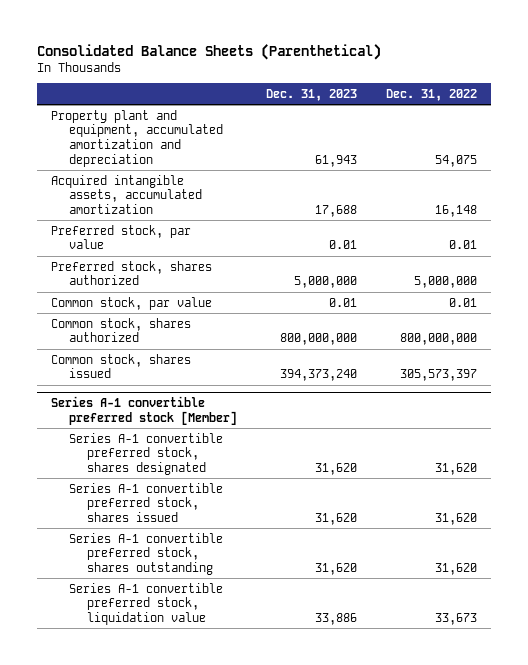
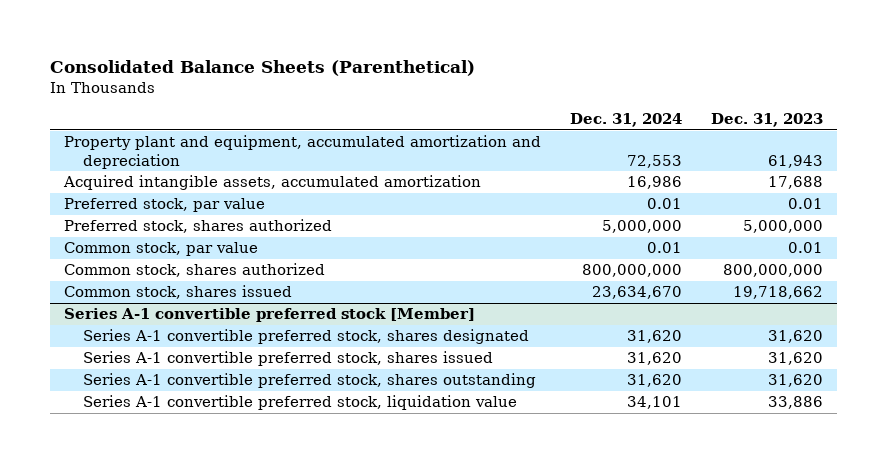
[385,89,477,102] Dec. 31, 2022 -> none
none -> [569,113,682,128] Dec. 31, 2024
[279,369,357,382] 394,373,240 -> [732,286,823,300] 19,718,662

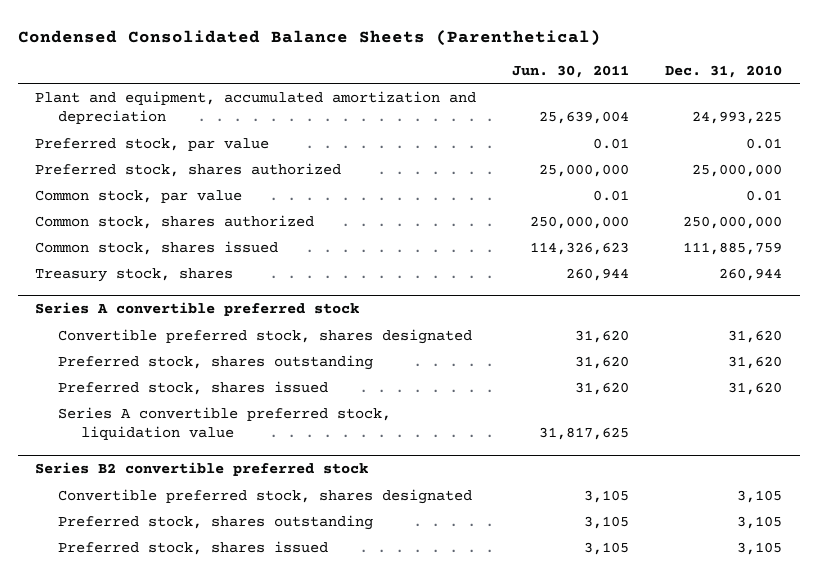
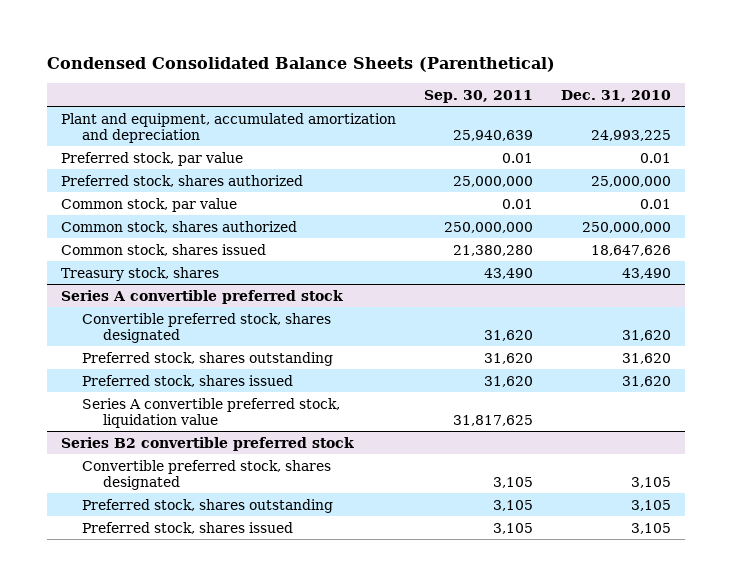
[512,64,630,78] Jun. 30, 2011 -> none
none -> [424,90,534,104] Sep. 30, 2011
[682,241,782,255] 111,885,759 -> [591,244,672,256] 18,647,626
[718,267,782,281] 260,944 -> [622,267,672,279] 43,490

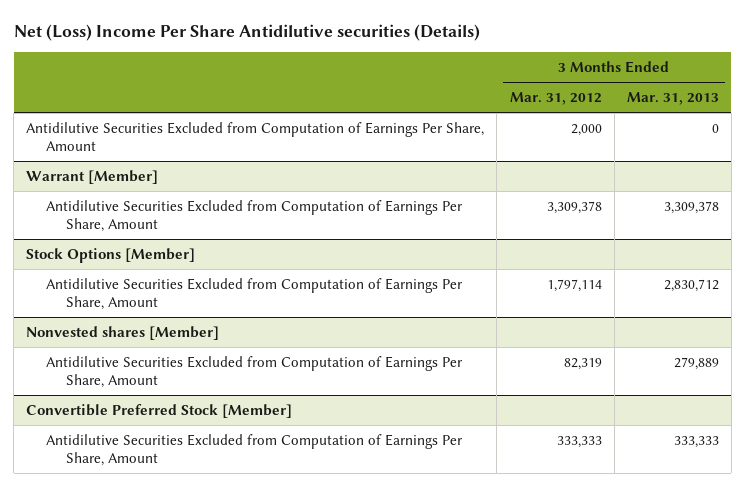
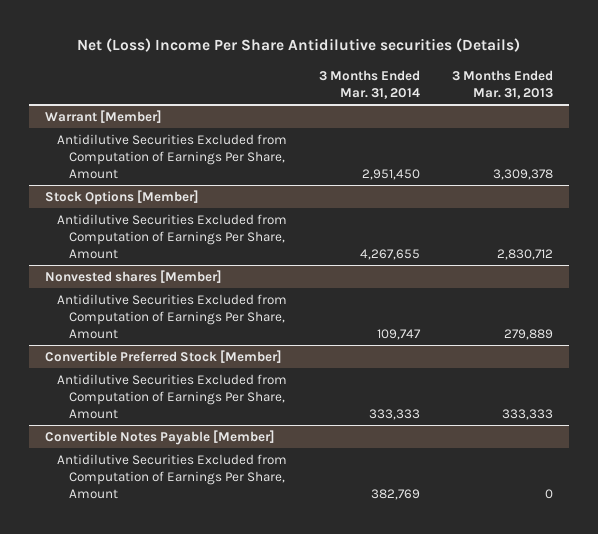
[509,92,602,106] Mar. 31, 2012 -> none
none -> [319,69,421,99] 3 Months Ended Mar. 31, 2014
[26,121,485,152] Antidilutive Securities Excluded from Computation of Earnings Per Share, Amount -> none
none -> [45,429,276,445] Convertible Notes Payable [Member]
none -> [57,453,288,500] Antidilutive Securities Excluded from Computation of Earnings Per Share, Amount

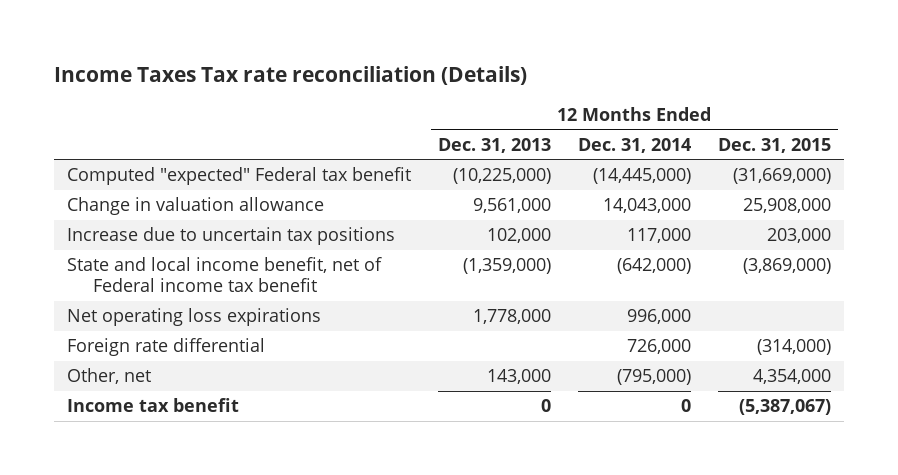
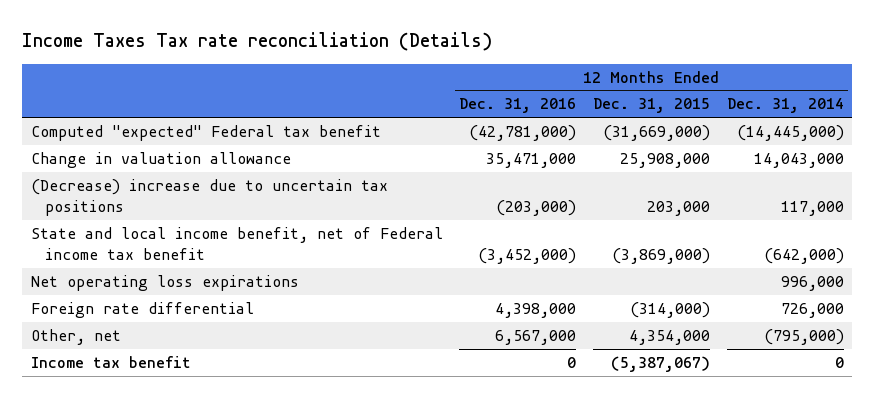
[438,137,552,153] Dec. 31, 2013 -> none
none -> [459,98,577,114] Dec. 31, 2016
[67,227,396,246] Increase due to uncertain tax positions -> [30,179,388,216] (Decrease) increase due to uncertain tax positions

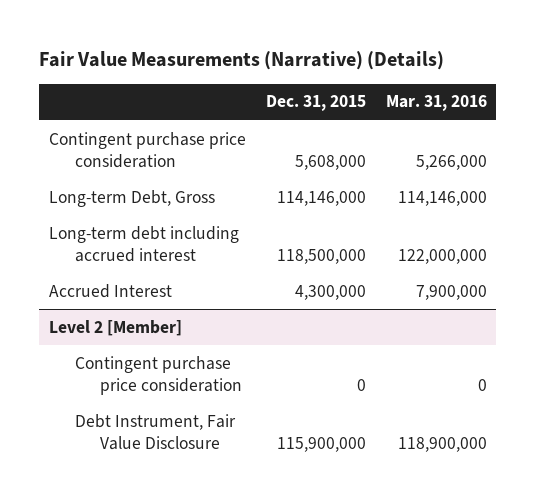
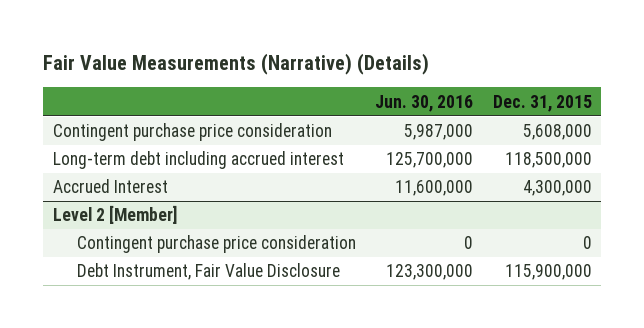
[385,95,487,112] Mar. 31, 2016 -> none
none -> [375,94,474,112] Jun. 30, 2016
[49,189,216,207] Long-term Debt, Gross -> none

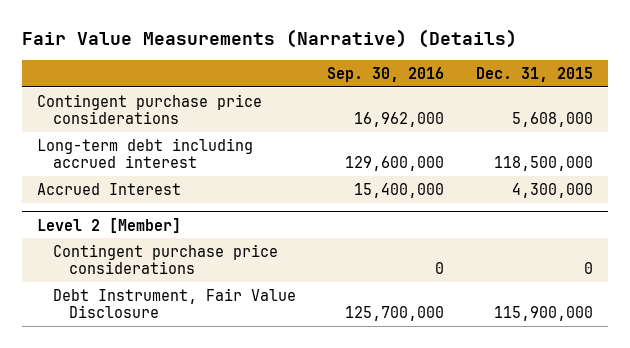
[375,94,474,112] Jun. 30, 2016 -> none
none -> [327,66,445,82] Sep. 30, 2016
[52,123,332,142] Contingent purchase price consideration -> [37,93,263,125] Contingent purchase price considerations
[76,235,356,254] Contingent purchase price consideration -> [53,243,279,275] Contingent purchase price considerations

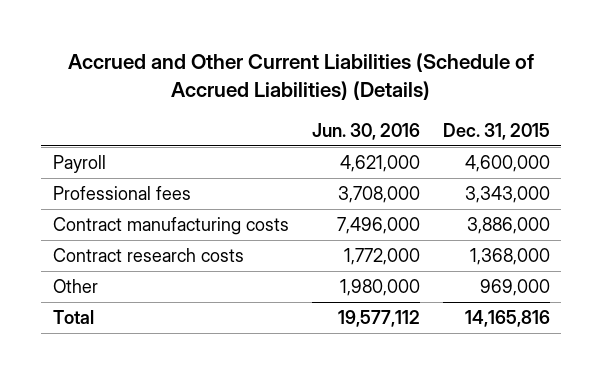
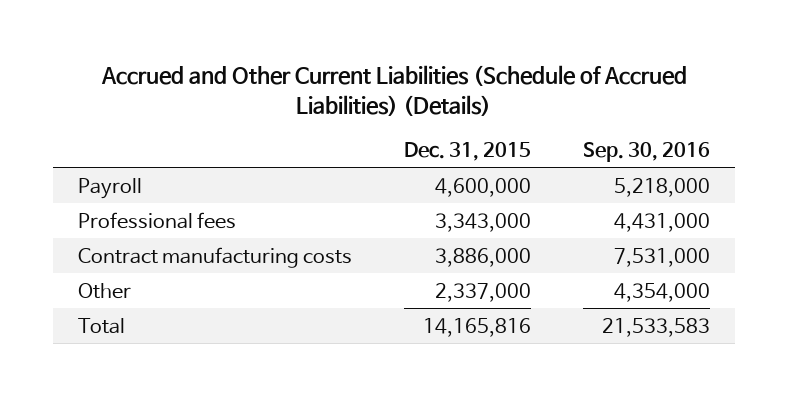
[311,122,420,140] Jun. 30, 2016 -> none
none -> [582,141,710,162] Sep. 30, 2016
[52,248,244,263] Contract research costs -> none
[479,279,550,297] 969,000 -> [434,282,531,302] 2,337,000

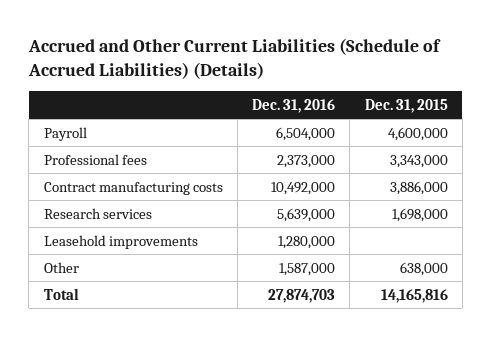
[582,141,710,162] Sep. 30, 2016 -> none
none -> [252,98,336,113] Dec. 31, 2016
none -> [43,207,152,219] Research services
none -> [43,234,198,249] Leasehold improvements
[434,282,531,302] 2,337,000 -> [399,261,448,276] 638,000

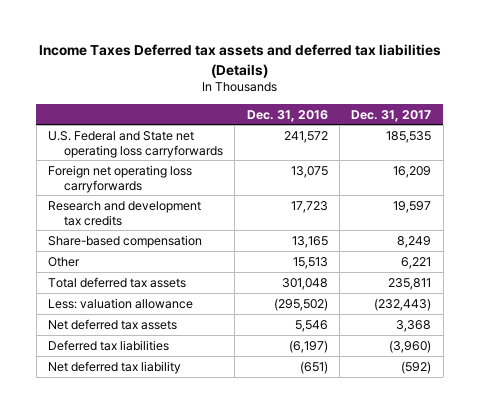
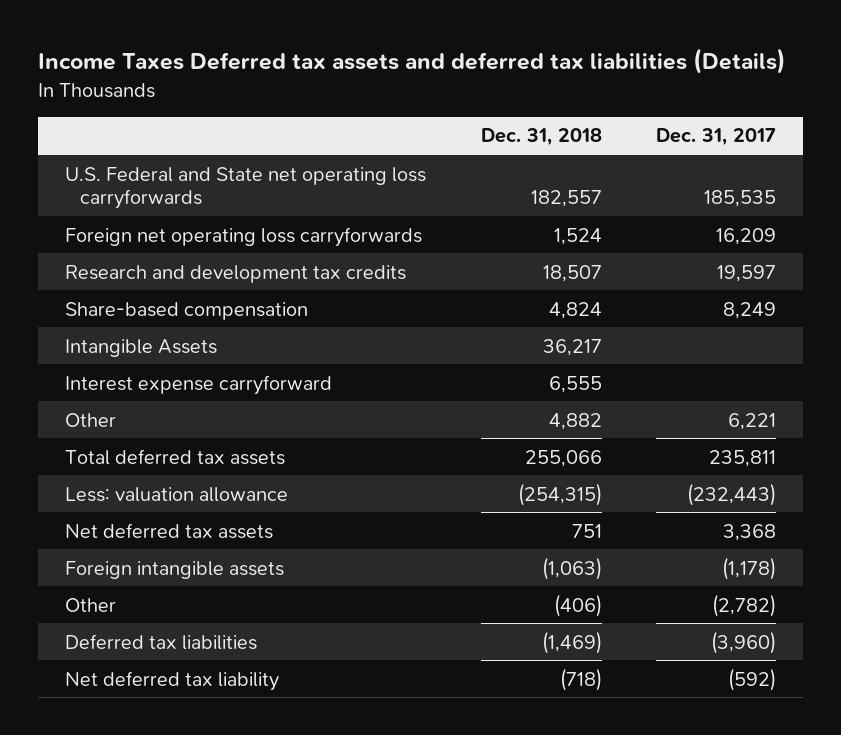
[246,109,328,122] Dec. 31, 2016 -> none
none -> [480,128,602,147] Dec. 31, 2018
none -> [65,338,218,357] Intangible Assets
none -> [65,374,333,395] Interest expense carryforward
none -> [65,560,285,579] Foreign intangible assets
none -> [65,597,117,612] Other

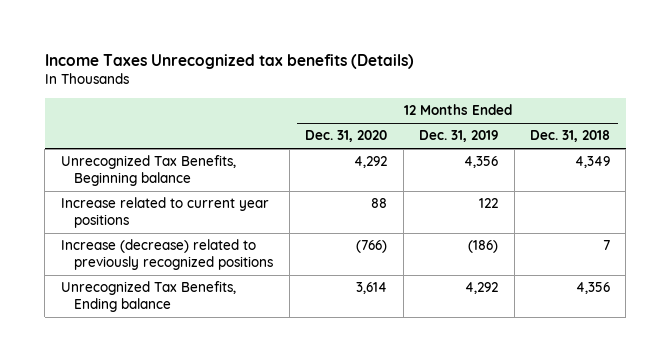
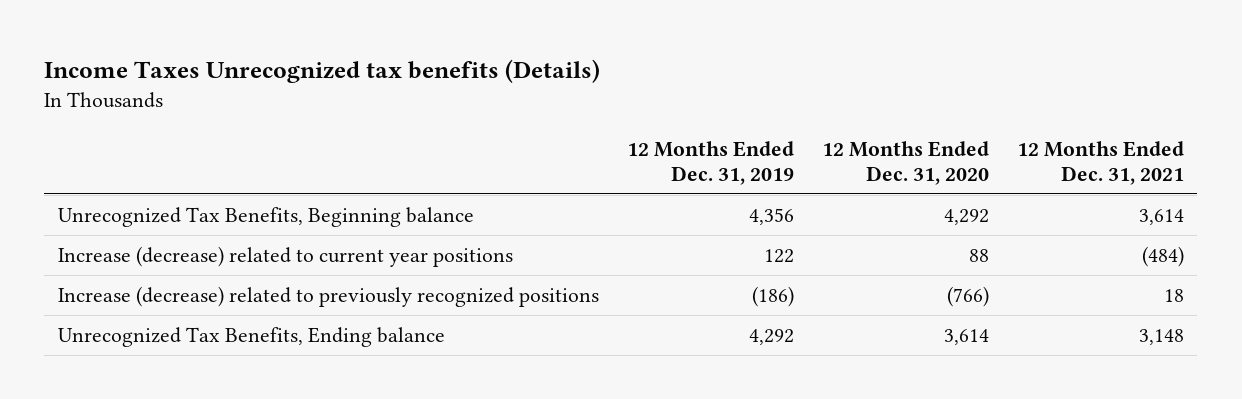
[530,130,611,143] Dec. 31, 2018 -> none
none -> [1016,140,1184,186] 12 Months Ended Dec. 31, 2021
[60,197,269,228] Increase related to current year positions -> [58,245,514,267] Increase (decrease) related to current year positions

